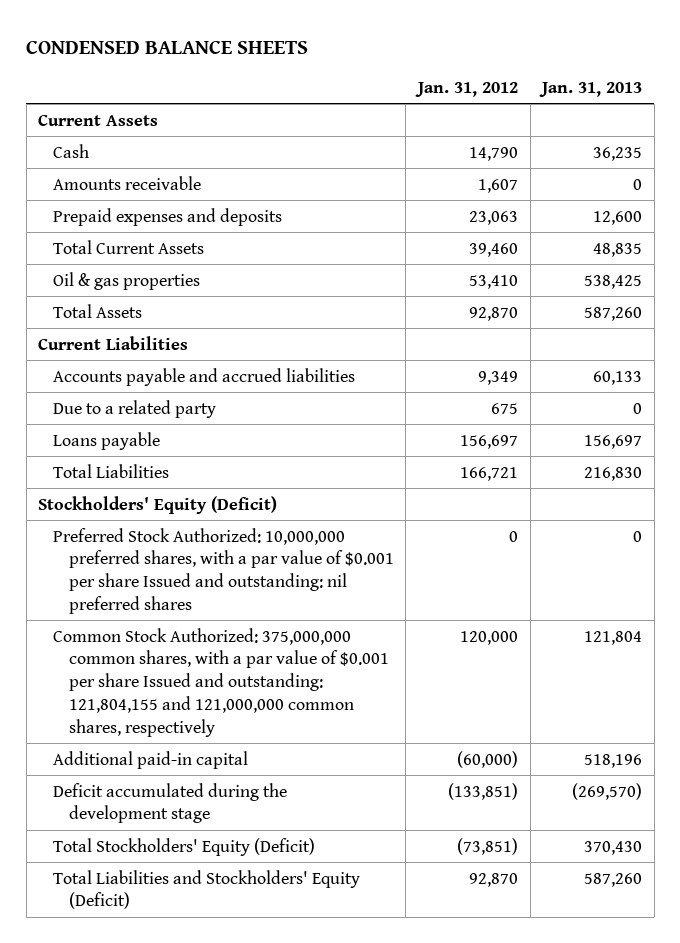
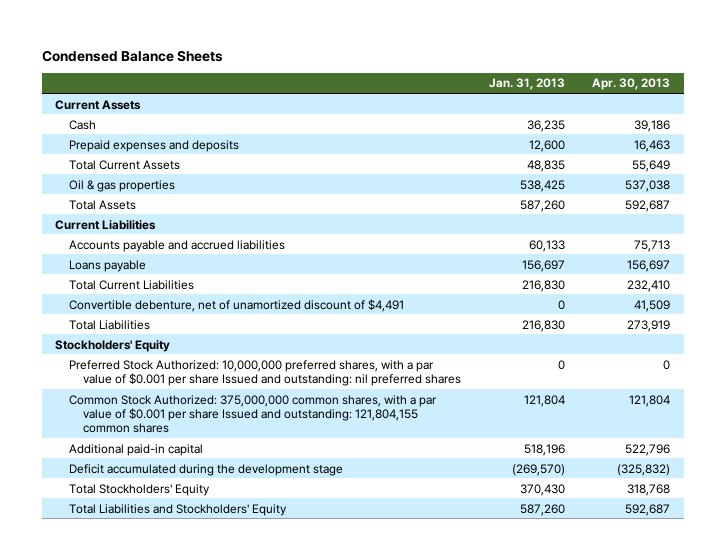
[26,40,309,54] CONDENSED BALANCE SHEETS -> [41,49,223,62] Condensed Balance Sheets
[414,81,518,97] Jan. 31, 2012 -> none
none -> [592,78,671,91] Apr. 30, 2013
[53,175,202,190] Amounts receivable -> none
[53,399,217,418] Due to a related party -> none
none -> [69,279,195,290] Total Current Liabilities
none -> [69,298,405,312] Convertible debenture, net of unamortized discount of $4,491
[38,495,278,514] Stockholders' Equity (Deficit) -> [55,339,171,352] Stockholders' Equity
[53,627,389,737] Common Stock Authorized: 375,000,000 common shares, with a par value of $0.001 per share Issued and outstanding: 121,804,155 and 121,000,000 common shares, respectively -> [69,394,438,433] Common Stock Authorized: 375,000,000 common shares, with a par value of $0.001 per share Issued and outstanding: 121,804,155 common shares
[53,837,316,856] Total Stockholders' Equity (Deficit) -> [69,483,211,496] Total Stockholders' Equity
[53,869,361,910] Total Liabilities and Stockholders' Equity (Deficit) -> [69,503,288,516] Total Liabilities and Stockholders' Equity

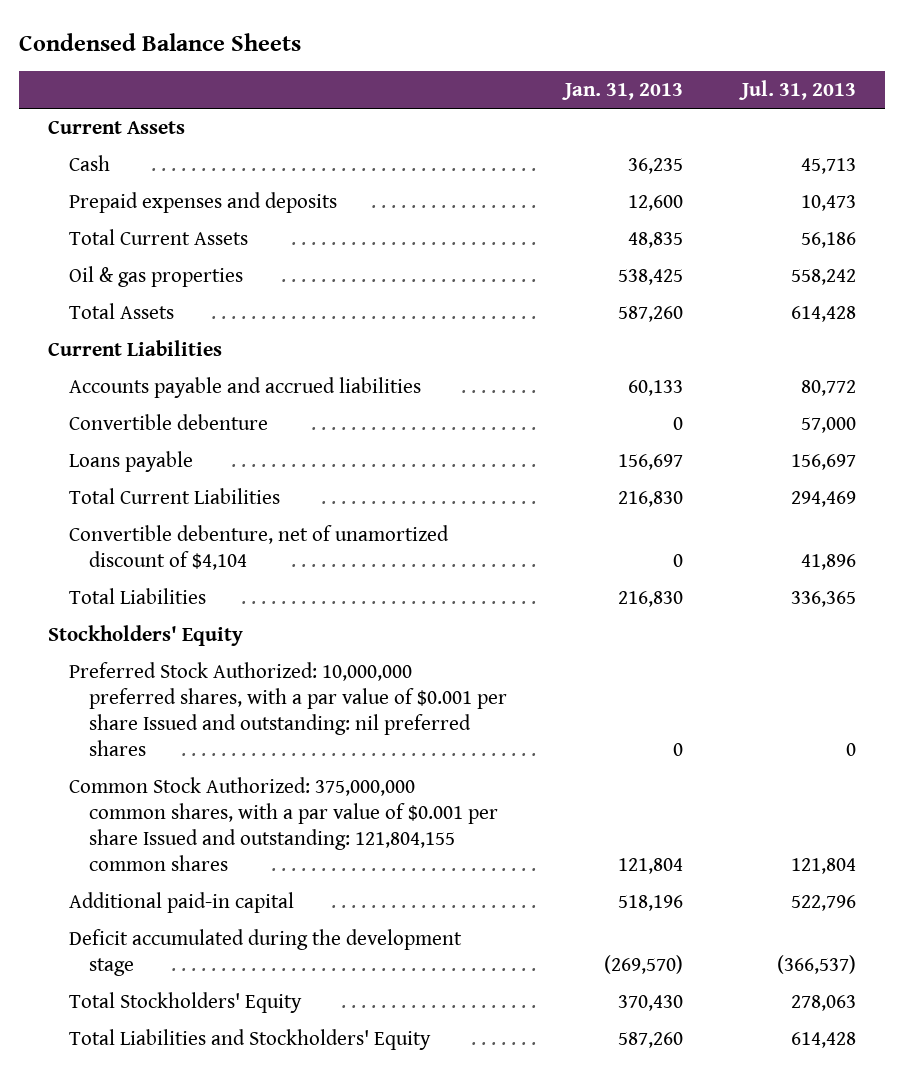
[592,78,671,91] Apr. 30, 2013 -> none
none -> [738,80,856,101] Jul. 31, 2013
none -> [68,413,268,430] Convertible debenture
[69,298,405,312] Convertible debenture, net of unamortized discount of $4,491 -> [68,524,449,570] Convertible debenture, net of unamortized discount of $4,104

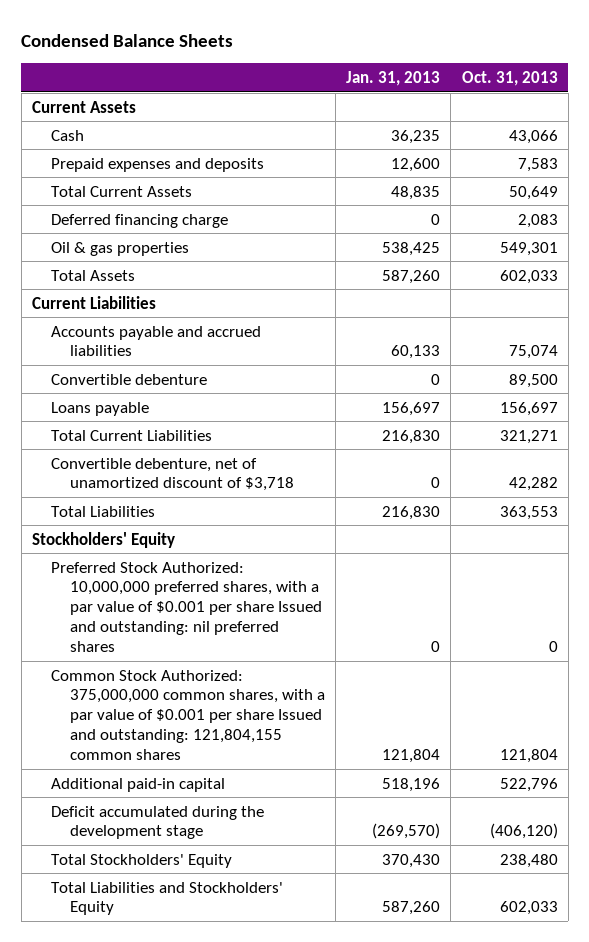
[738,80,856,101] Jul. 31, 2013 -> none
none -> [461,70,558,86] Oct. 31, 2013
none -> [50,213,228,228] Deferred financing charge
[68,524,449,570] Convertible debenture, net of unamortized discount of $4,104 -> [50,457,294,492] Convertible debenture, net of unamortized discount of $3,718

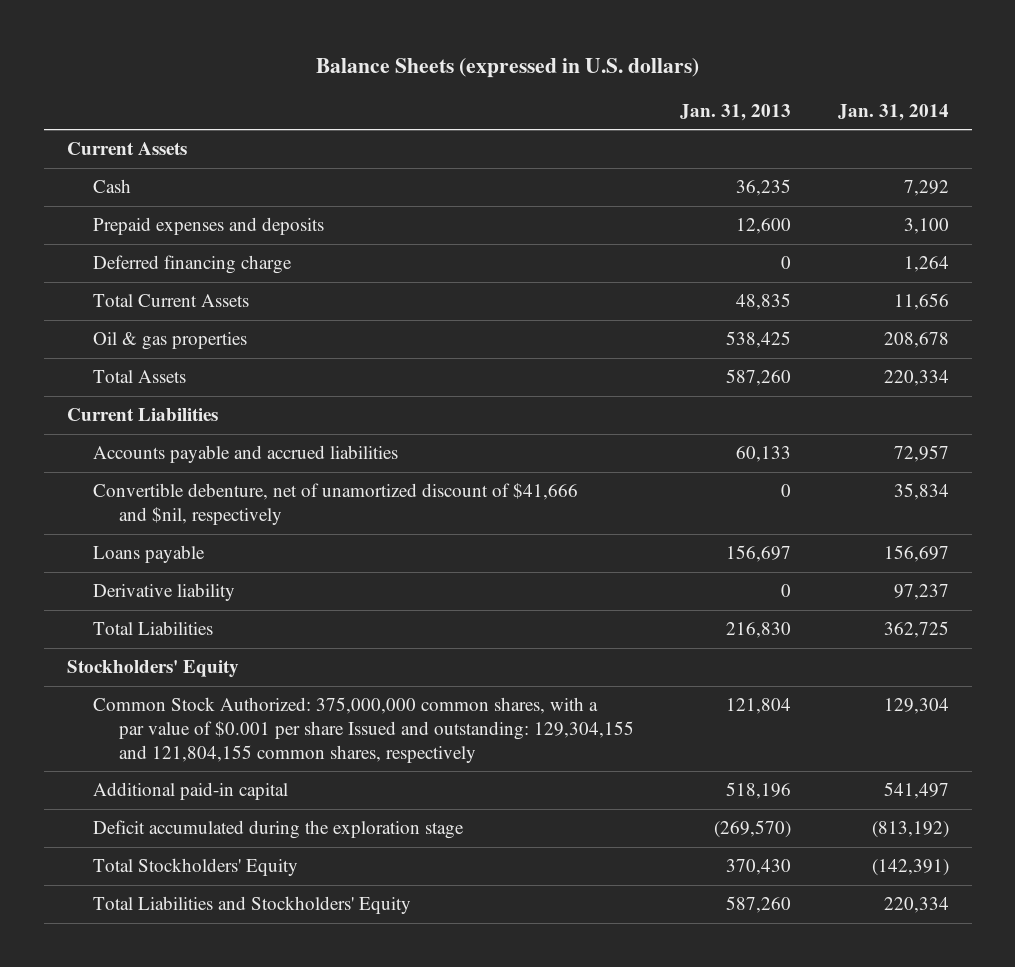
[21,33,234,47] Condensed Balance Sheets -> [315,57,699,78] Balance Sheets (expressed in U.S. dollars)
[461,70,558,86] Oct. 31, 2013 -> none
none -> [837,103,949,121] Jan. 31, 2014
[50,185,192,197] Total Current Assets -> [93,294,250,308] Total Current Assets
[50,373,207,385] Convertible debenture -> [93,483,579,525] Convertible debenture, net of unamortized discount of $41,666 and $nil, respectively
[50,429,212,441] Total Current Liabilities -> none
[50,457,294,492] Convertible debenture, net of unamortized discount of $3,718 -> none
none -> [93,583,236,602] Derivative liability
[50,561,322,652] Preferred Stock Authorized: 10,000,000 preferred shares, with a par value of $0.001 per share Issued and outstanding: nil preferred shares -> none
[50,669,325,760] Common Stock Authorized: 375,000,000 common shares, with a par value of $0.001 per share Issued and outstanding: 121,804,155 common shares -> [93,697,635,763] Common Stock Authorized: 375,000,000 common shares, with a par value of $0.001 per share Issued and outstanding: 129,304,155 and 121,804,155 common shares, respectively
[50,805,264,840] Deficit accumulated during the development stage -> [93,820,465,840] Deficit accumulated during the exploration stage

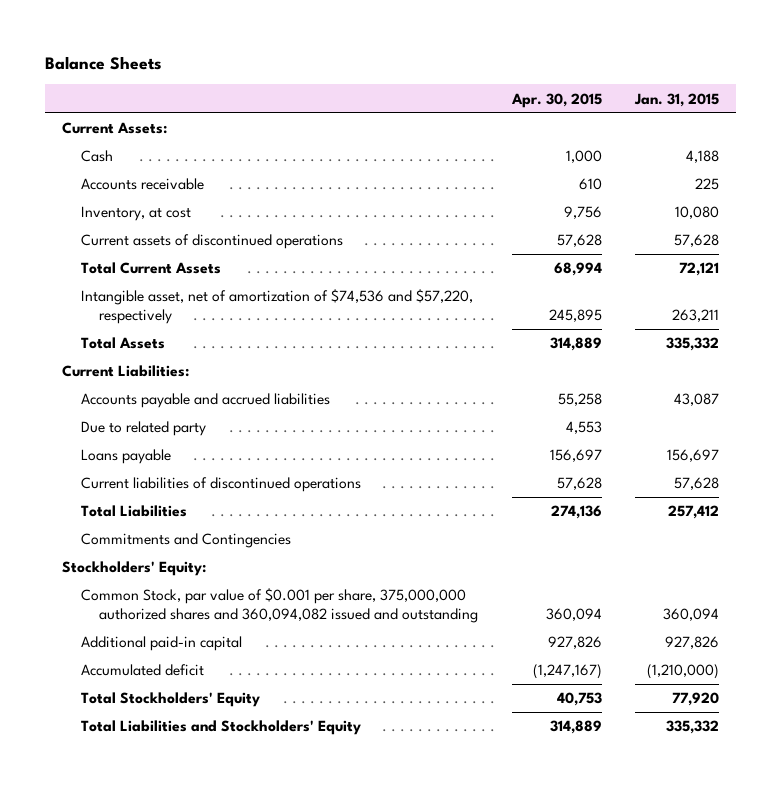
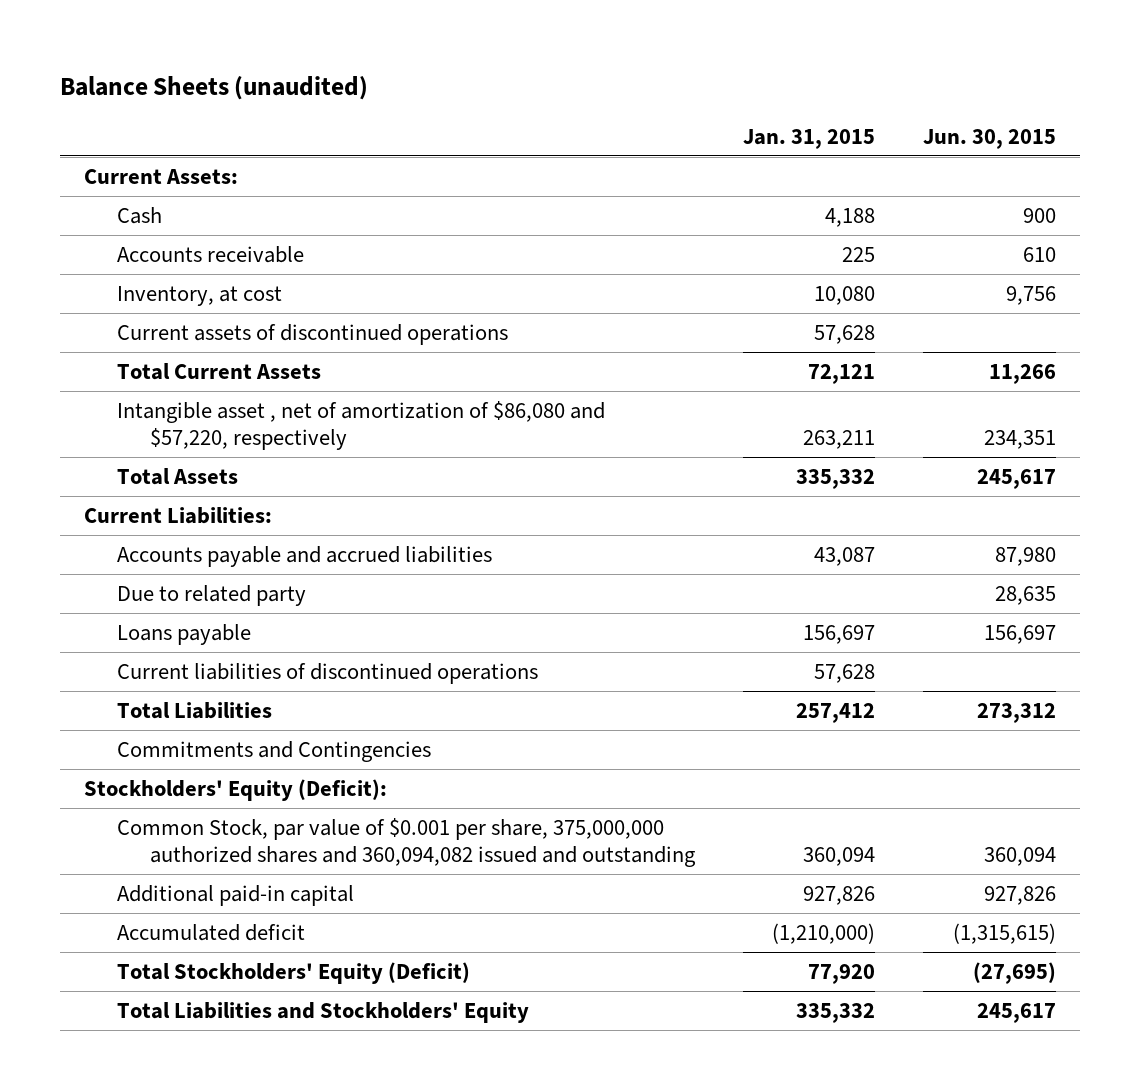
[45,56,163,71] Balance Sheets -> [60,75,369,100] Balance Sheets (unaudited)
[510,92,602,108] Apr. 30, 2015 -> none
none -> [923,128,1057,149] Jun. 30, 2015
[80,289,473,325] Intangible asset, net of amortization of $74,536 and $57,220, respectively -> [116,400,605,451] Intangible asset , net of amortization of $86,080 and $57,220, respectively
[61,561,206,577] Stockholders' Equity: -> [84,778,388,801] Stockholders' Equity (Deficit):
[80,692,260,708] Total Stockholders' Equity -> [116,961,470,984] Total Stockholders' Equity (Deficit)

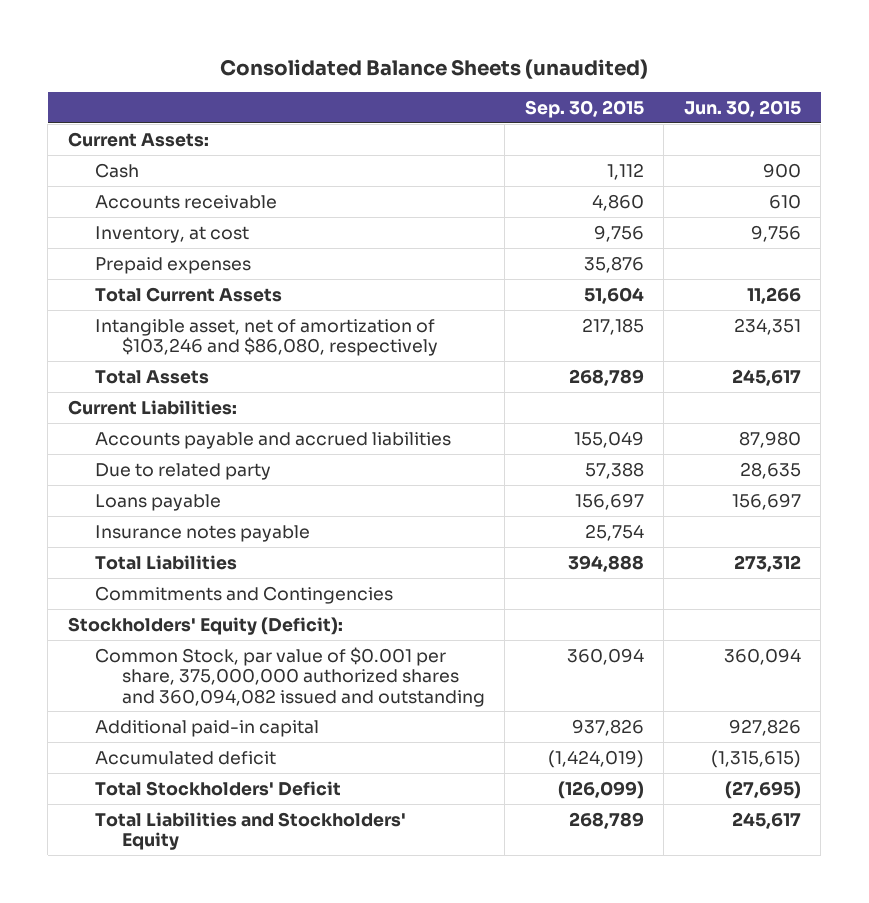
[60,75,369,100] Balance Sheets (unaudited) -> [220,58,649,79] Consolidated Balance Sheets (unaudited)
[742,128,875,149] Jan. 31, 2015 -> none
none -> [524,99,644,118] Sep. 30, 2015
[116,323,508,345] Current assets of discontinued operations -> none
none -> [94,256,251,274] Prepaid expenses
[116,400,605,451] Intangible asset , net of amortization of $86,080 and $57,220, respectively -> [94,318,438,357] Intangible asset, net of amortization of $103,246 and $86,080, respectively
[116,662,538,684] Current liabilities of discontinued operations -> none
none -> [94,524,310,542] Insurance notes payable
[116,961,470,984] Total Stockholders' Equity (Deficit) -> [94,780,341,796] Total Stockholders' Deficit

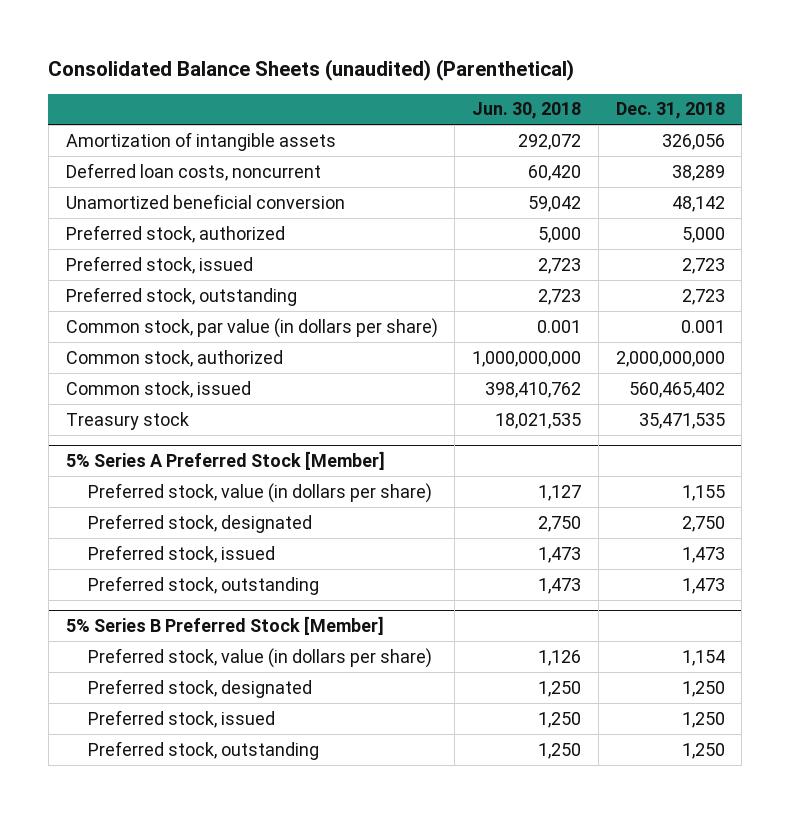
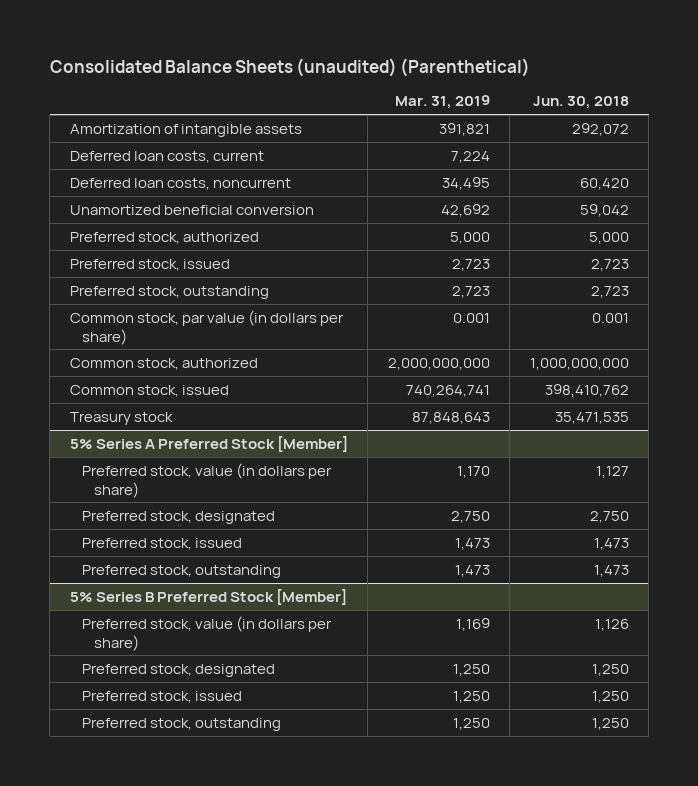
[615,102,725,120] Dec. 31, 2018 -> none
none -> [394,95,490,110] Mar. 31, 2019
none -> [69,150,264,163] Deferred loan costs, current
[495,412,582,429] 18,021,535 -> [554,411,629,424] 35,471,535

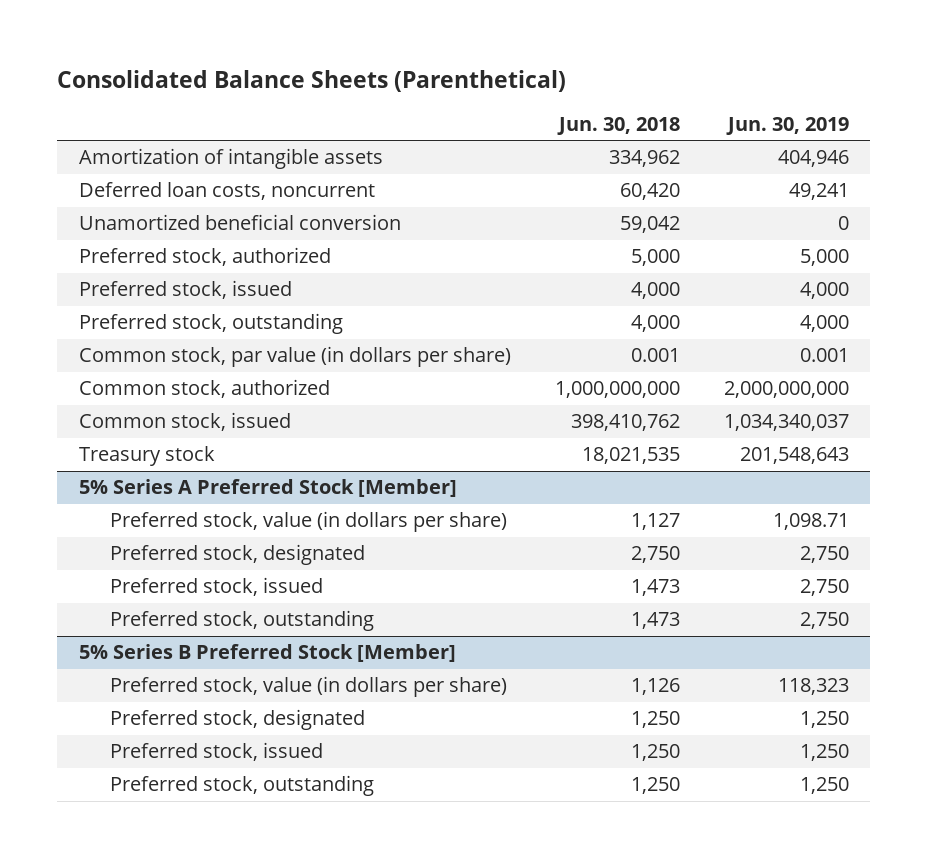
[49,57,530,77] Consolidated Balance Sheets (unaudited) (Parenthetical) -> [57,69,567,92] Consolidated Balance Sheets (Parenthetical)
[394,95,490,110] Mar. 31, 2019 -> none
none -> [725,117,849,136] Jun. 30, 2019
[69,150,264,163] Deferred loan costs, current -> none
[571,122,629,136] 292,072 -> [608,150,680,168] 334,962
[590,258,629,271] 2,723 -> [630,282,680,300] 4,000
[590,285,629,298] 2,723 -> [630,315,680,333] 4,000
[554,411,629,424] 35,471,535 -> [581,447,680,465] 18,021,535

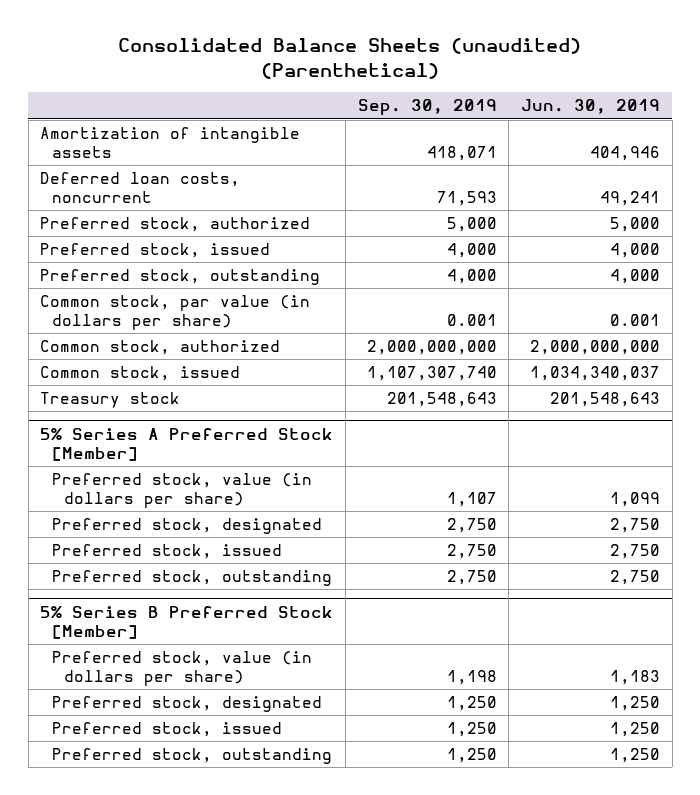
[57,69,567,92] Consolidated Balance Sheets (Parenthetical) -> [118,38,582,79] Consolidated Balance Sheets (unaudited) (Parenthetical)
[556,117,680,136] Jun. 30, 2018 -> none
none -> [357,99,497,116] Sep. 30, 2019
[78,214,401,231] Unamortized beneficial conversion -> none
[772,513,849,531] 1,098.71 -> [610,492,661,508] 1,099
[777,678,849,696] 118,323 -> [610,670,661,686] 1,183

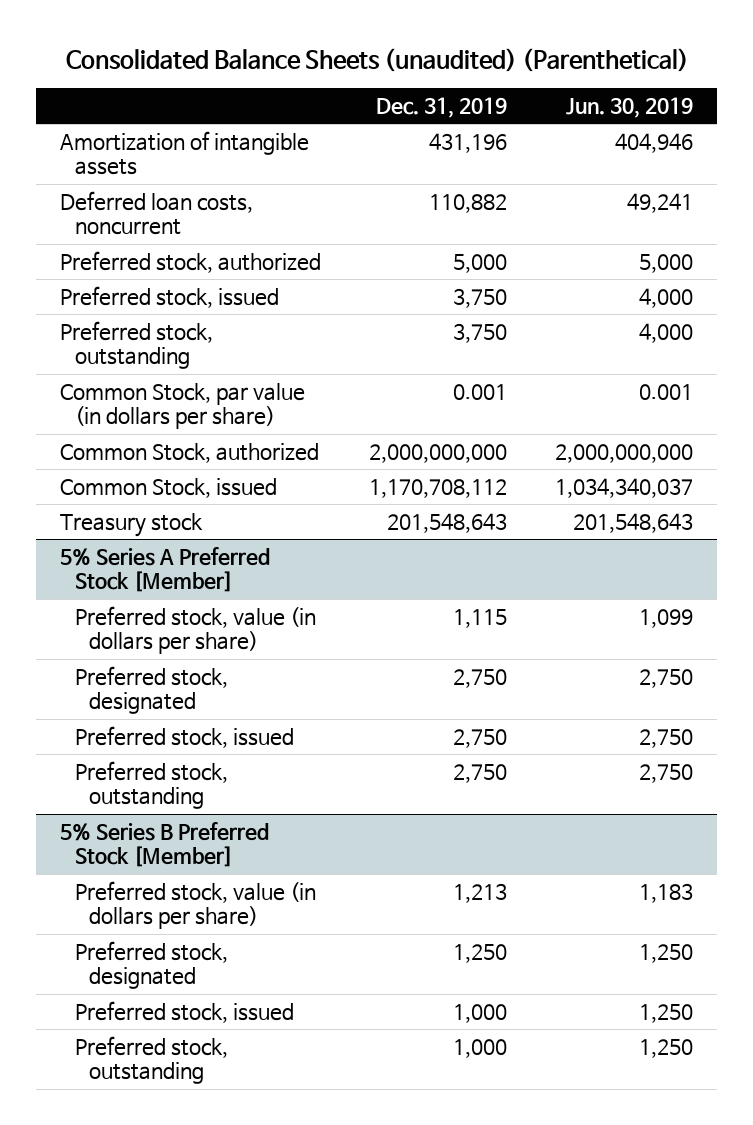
[357,99,497,116] Sep. 30, 2019 -> none
none -> [376,97,508,119] Dec. 31, 2019
[40,295,311,331] Common stock, par value (in dollars per share) -> [60,382,306,430] Common Stock, par value (in dollars per share)
[40,340,281,356] Common stock, authorized -> [60,442,320,463] Common Stock, authorized
[40,366,241,382] Common stock, issued -> [60,477,278,498] Common Stock, issued

